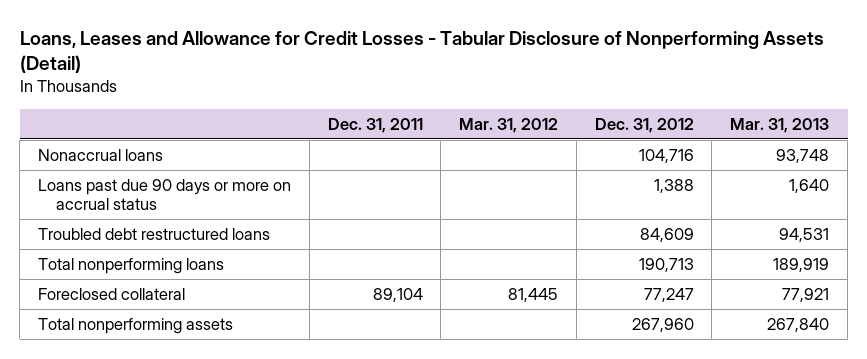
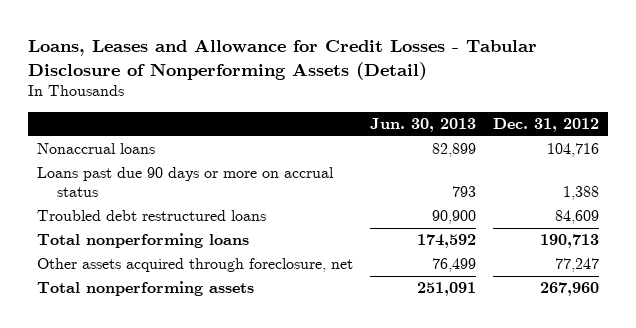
[327,117,423,133] Dec. 31, 2011 -> none
[459,117,559,133] Mar. 31, 2012 -> none
[730,117,830,133] Mar. 31, 2013 -> none
none -> [369,117,476,132] Jun. 30, 2013
[38,287,186,300] Foreclosed collateral -> [36,258,353,273] Other assets acquired through foreclosure, net

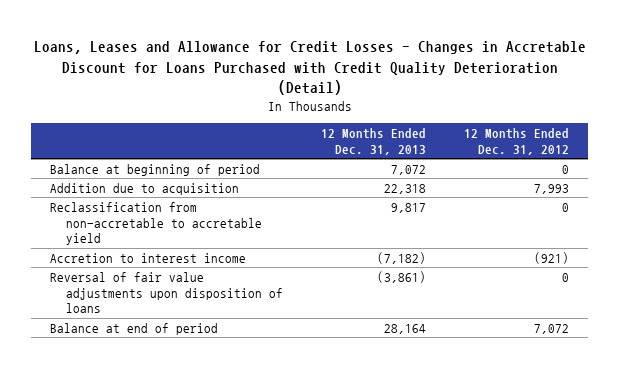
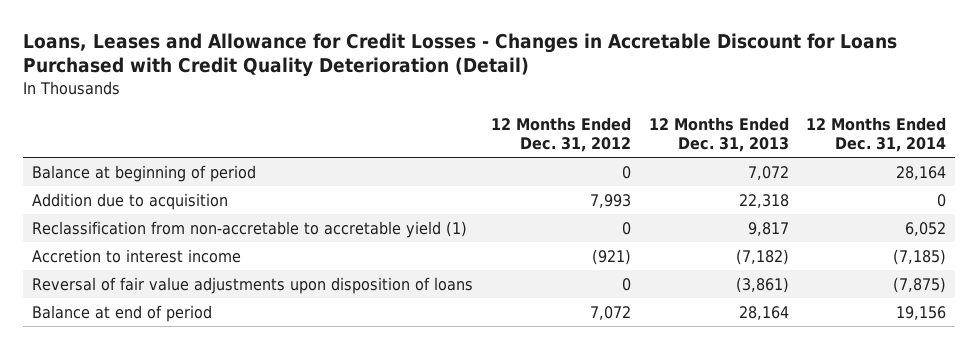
none -> [806,116,947,153] 12 Months Ended Dec. 31, 2014
[49,201,263,246] Reclassification from non-accretable to accretable yield -> [31,220,467,238] Reclassification from non-accretable to accretable yield (1)

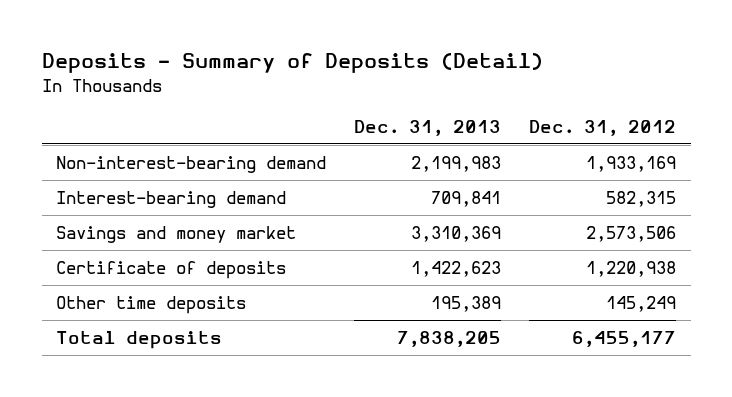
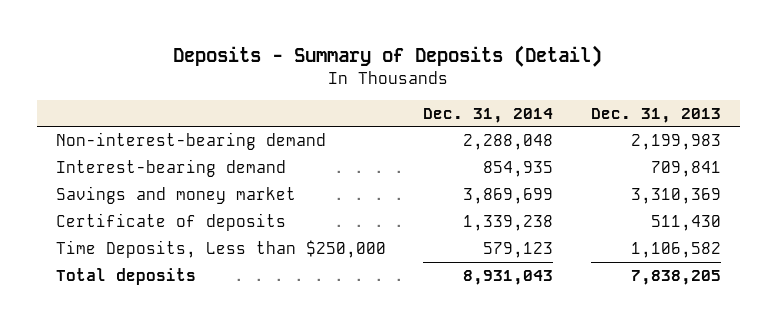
[529,119,677,136] Dec. 31, 2012 -> none
none -> [423,107,554,123] Dec. 31, 2014
[55,296,246,315] Other time deposits -> none
[411,261,502,278] 1,422,623 -> [651,215,722,232] 511,430
none -> [55,240,386,259] Time Deposits, Less than $250,000

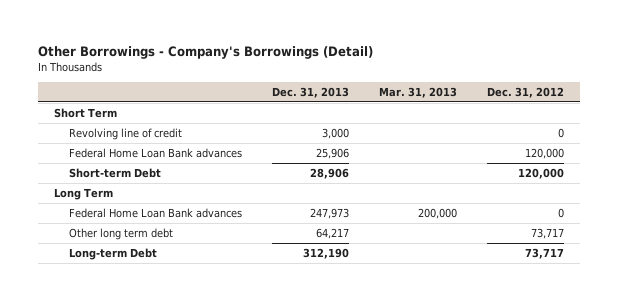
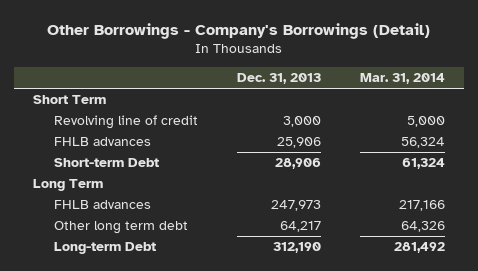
[379,86,458,98] Mar. 31, 2013 -> none
[487,86,565,98] Dec. 31, 2012 -> none
none -> [359,73,445,85] Mar. 31, 2014
[68,148,242,159] Federal Home Loan Bank advances -> [54,137,152,147] FHLB advances
[68,208,242,219] Federal Home Loan Bank advances -> [54,200,152,210] FHLB advances

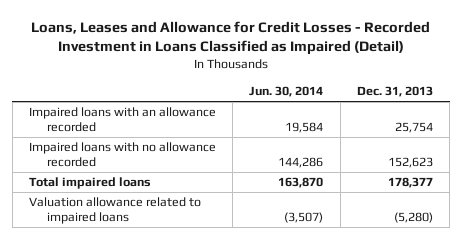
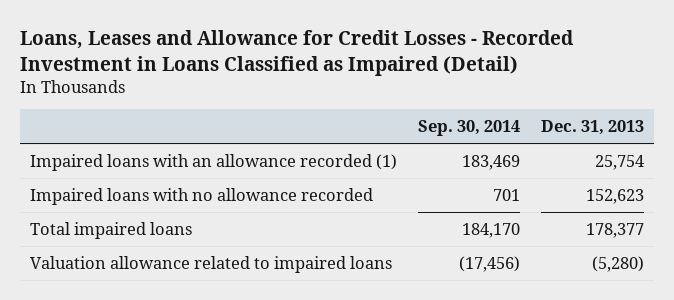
[249,86,324,98] Jun. 30, 2014 -> none
none -> [418,120,521,137] Sep. 30, 2014
[28,107,216,133] Impaired loans with an allowance recorded -> [30,153,398,171] Impaired loans with an allowance recorded (1)

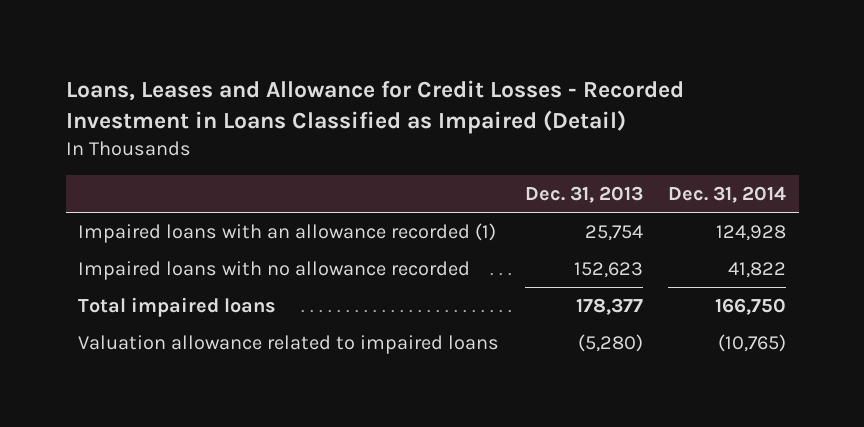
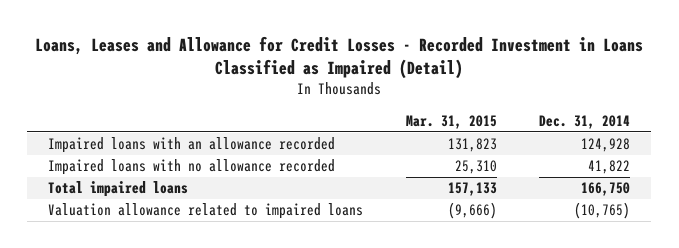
[524,185,643,203] Dec. 31, 2013 -> none
none -> [405,114,497,129] Mar. 31, 2015
[78,222,497,243] Impaired loans with an allowance recorded (1) -> [48,137,336,154] Impaired loans with an allowance recorded

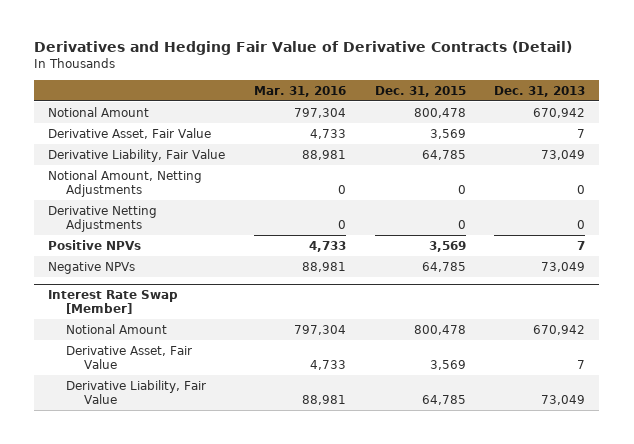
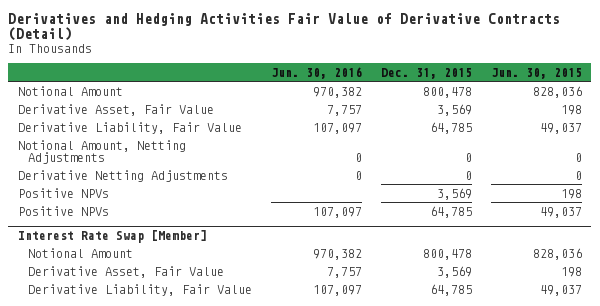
[34,41,573,56] Derivatives and Hedging Fair Value of Derivative Contracts (Detail) -> [8,12,561,42] Derivatives and Hedging Activities Fair Value of Derivative Contracts (Detail)
[254,85,347,97] Mar. 31, 2016 -> none
[494,85,586,97] Dec. 31, 2013 -> none
none -> [270,66,362,79] Jun. 30, 2016
none -> [490,67,582,79] Jun. 30, 2015
[48,261,136,274] Negative NPVs -> [17,205,109,216] Positive NPVs

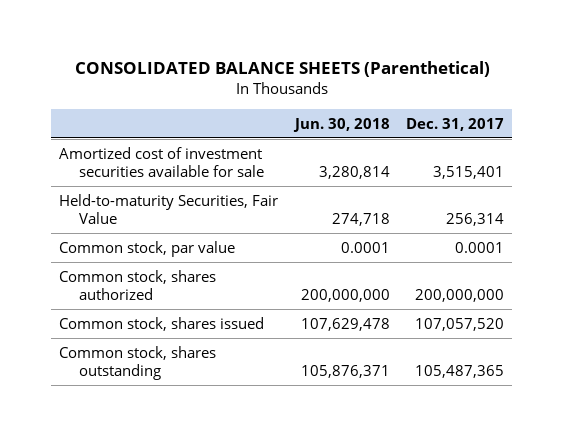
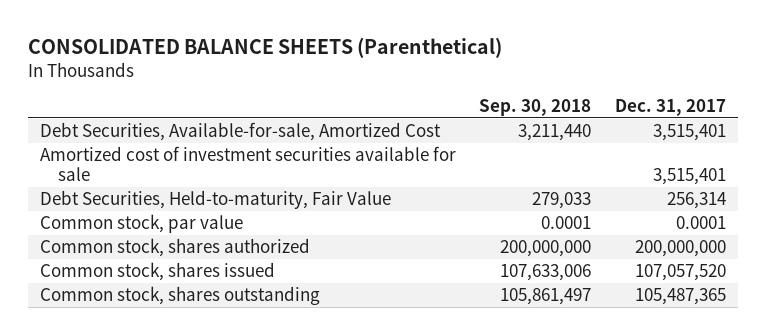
[292,117,390,132] Jun. 30, 2018 -> none
none -> [479,98,592,116] Sep. 30, 2018
none -> [39,122,441,142] Debt Securities, Available-for-sale, Amortized Cost
[59,193,279,224] Held-to-maturity Securities, Fair Value -> [39,190,391,210] Debt Securities, Held-to-maturity, Fair Value

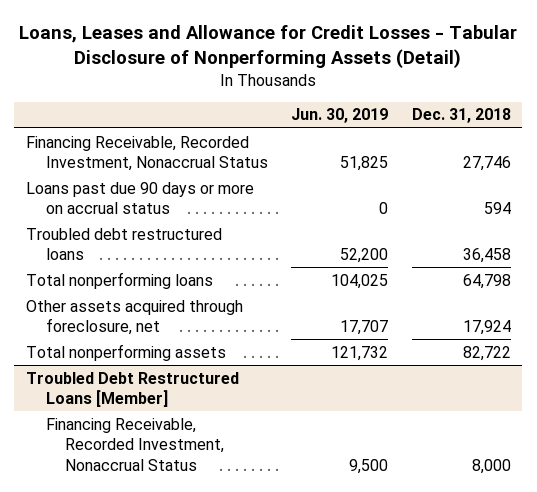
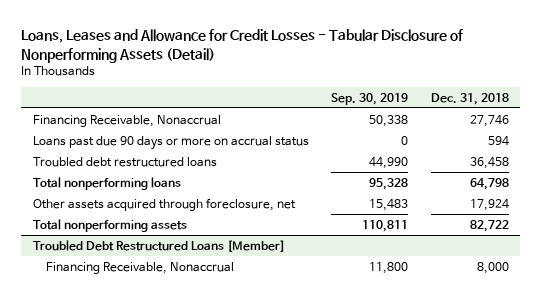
[291,108,389,124] Jun. 30, 2019 -> none
none -> [331,92,409,105] Sep. 30, 2019
[26,135,268,172] Financing Receivable, Recorded Investment, Nonaccrual Status -> [32,114,221,127] Financing Receivable, Nonaccrual
[45,417,225,471] Financing Receivable, Recorded Investment, Nonaccrual Status -> [45,261,234,274] Financing Receivable, Nonaccrual

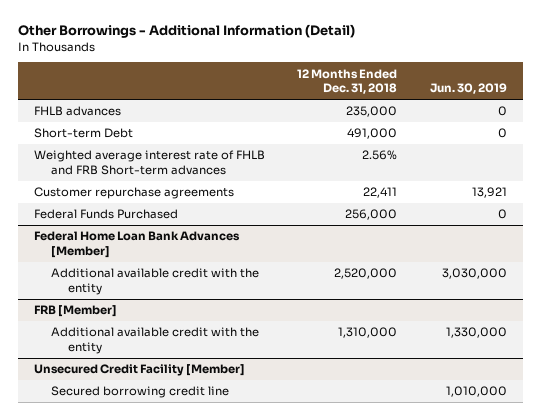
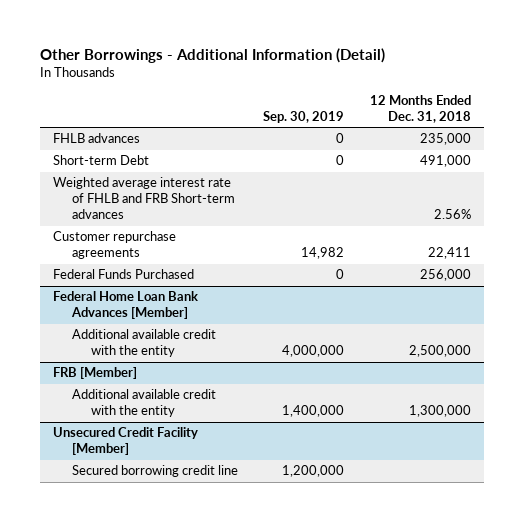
[429,83,507,95] Jun. 30, 2019 -> none
none -> [263,111,345,124] Sep. 30, 2019
[334,268,398,280] 2,520,000 -> [408,345,471,358] 2,500,000
[338,327,398,339] 1,310,000 -> [408,405,471,418] 1,300,000

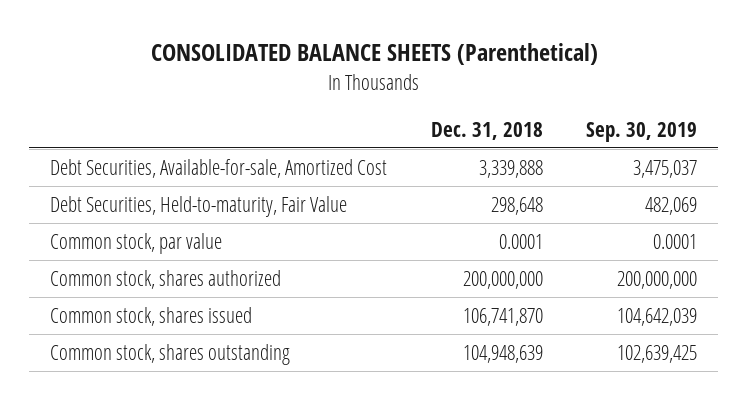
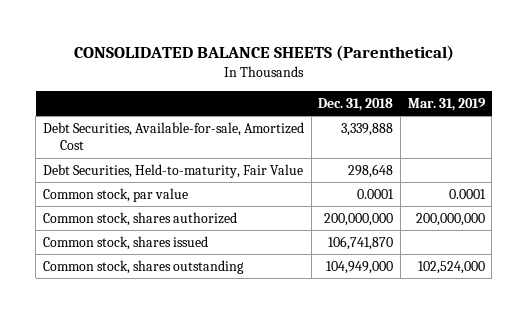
[585,121,697,142] Sep. 30, 2019 -> none
none -> [407,98,486,112] Mar. 31, 2019
[462,344,543,363] 104,948,639 -> [326,260,394,274] 104,949,000

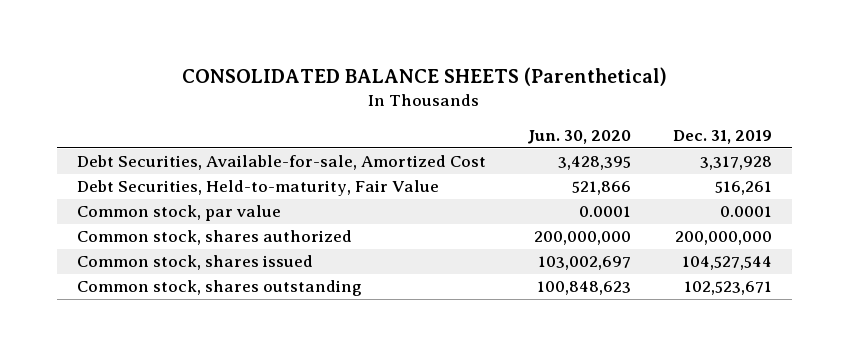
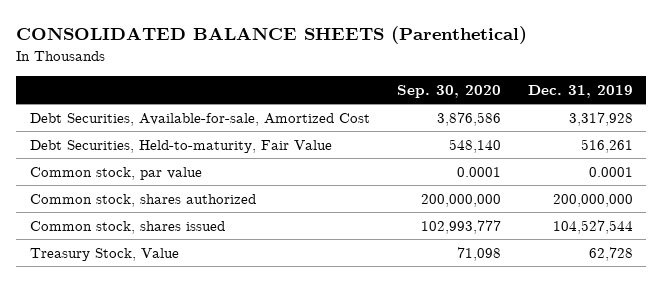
[527,130,632,145] Jun. 30, 2020 -> none
none -> [396,84,501,98] Sep. 30, 2020
[77,280,363,297] Common stock, shares outstanding -> none
none -> [29,247,179,261] Treasury Stock, Value

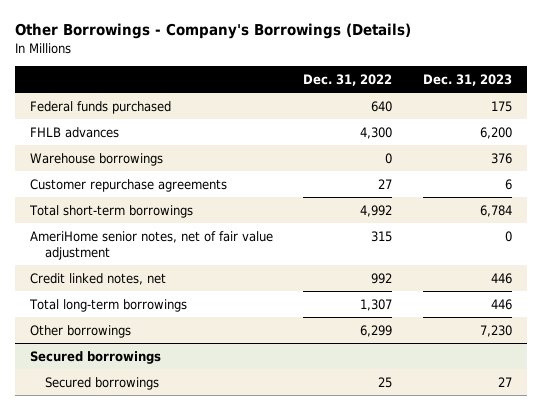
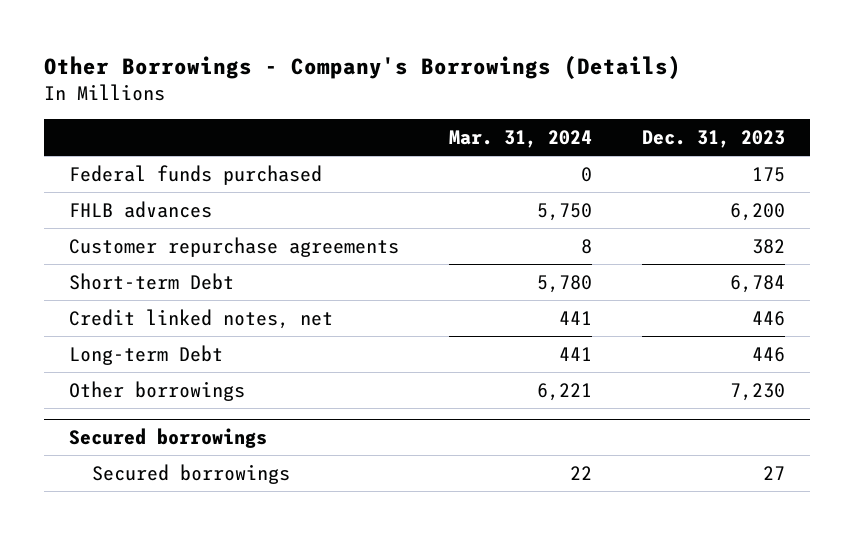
[303,73,393,86] Dec. 31, 2022 -> none
none -> [448,130,592,149] Mar. 31, 2024
[29,152,163,166] Warehouse borrowings -> none
[29,230,273,261] AmeriHome senior notes, net of fair value adjustment -> none
[504,178,512,190] 6 -> [751,238,785,254] 382
[28,204,193,218] Total short-term borrowings -> [68,272,234,290] Short-term Debt
[28,298,187,312] Total long-term borrowings -> [68,344,223,365] Long-term Debt

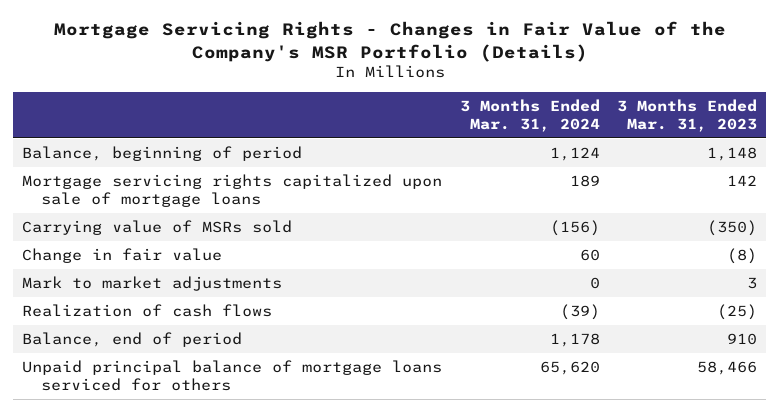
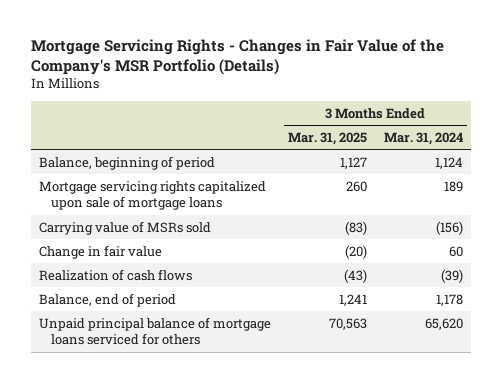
[617,99,758,132] 3 Months Ended Mar. 31, 2023 -> none
none -> [287,131,367,145] Mar. 31, 2025
[21,276,282,292] Mark to market adjustments -> none

